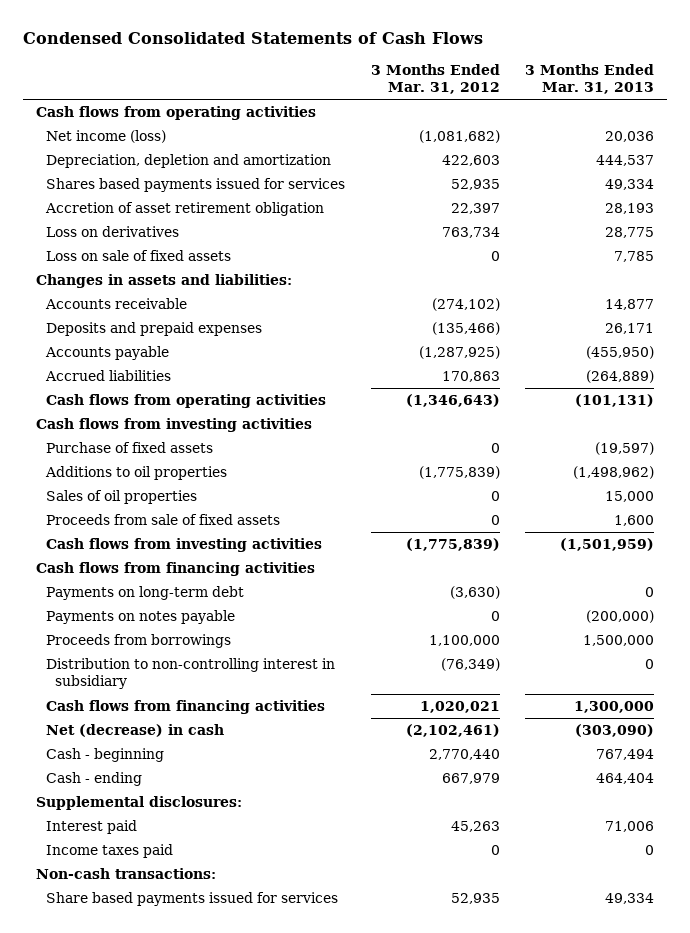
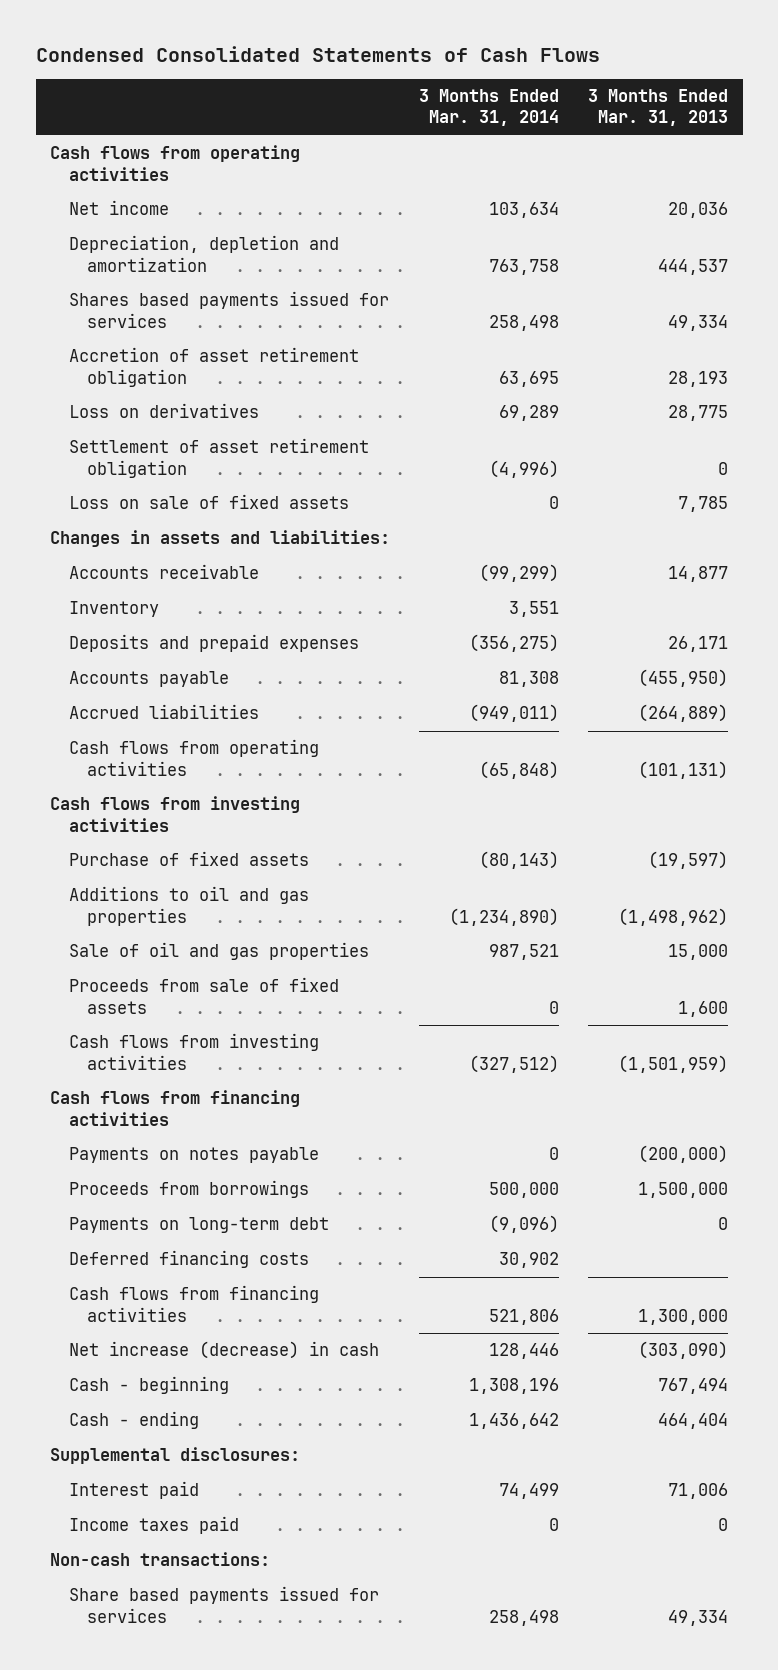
[370,63,500,95] 3 Months Ended Mar. 31, 2012 -> none
none -> [419,89,560,127] 3 Months Ended Mar. 31, 2014
[45,130,166,144] Net income (loss) -> [68,200,169,216] Net income
none -> [68,438,369,478] Settlement of asset retirement obligation
none -> [68,601,159,618] Inventory
[44,466,227,481] Additions to oil properties -> [68,886,309,926] Additions to oil and gas properties
[45,490,197,505] Sales of oil properties -> [68,942,369,961] Sale of oil and gas properties
[45,658,335,690] Distribution to non-controlling interest in subsidiary -> none
[45,586,244,601] Payments on long-term debt -> [68,1217,329,1234] Payments on long-term debt
none -> [68,1250,309,1269] Deferred financing costs
[45,724,224,738] Net (decrease) in cash -> [68,1341,379,1360] Net increase (decrease) in cash

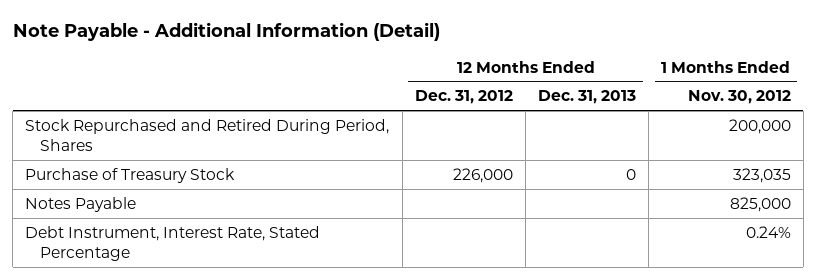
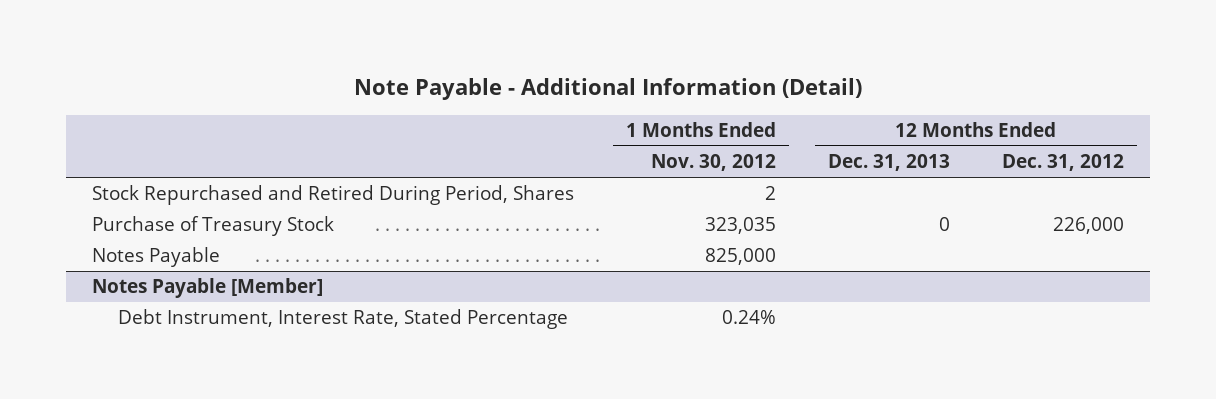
[728,118,791,134] 200,000 -> [764,186,776,201] 2
none -> [91,278,323,299] Notes Payable [Member]

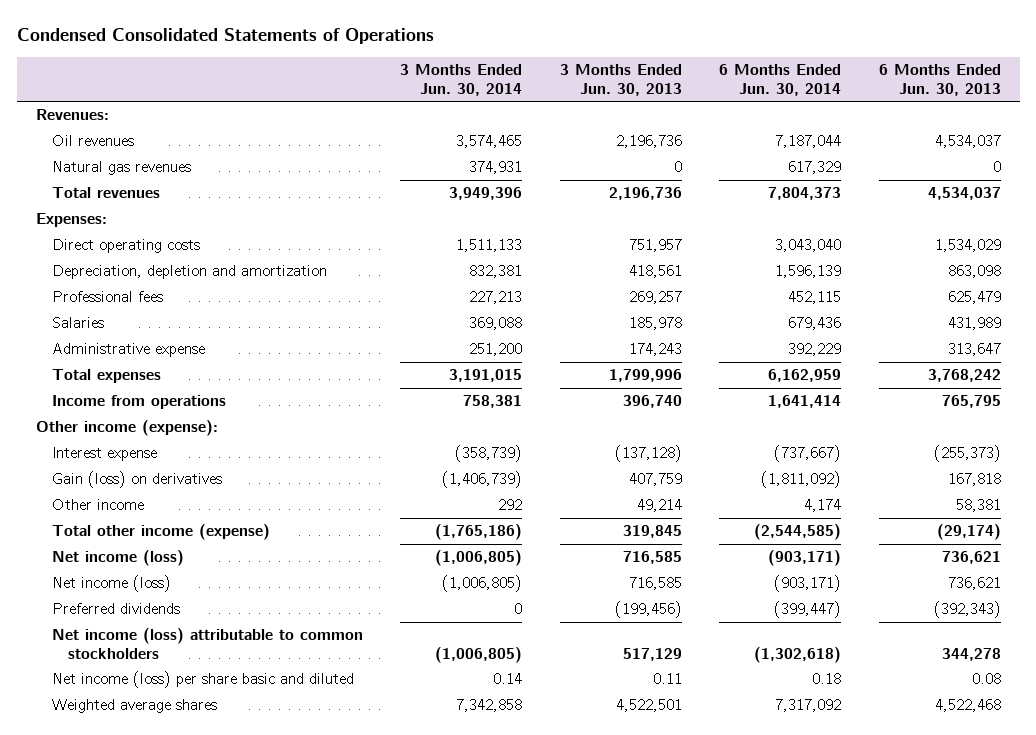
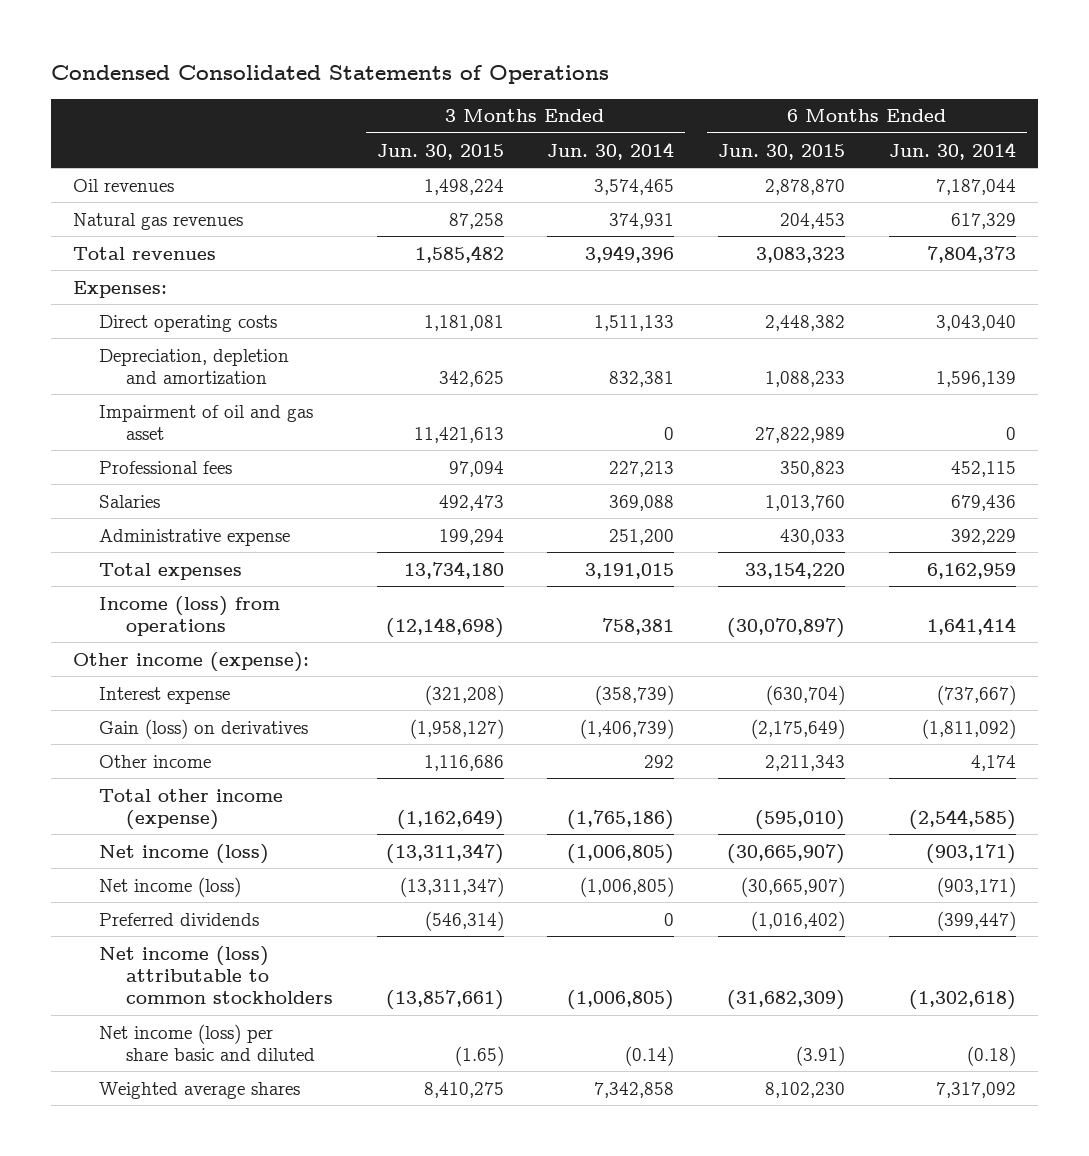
[559,63,682,96] 3 Months Ended Jun. 30, 2013 -> none
[878,63,1001,96] 6 Months Ended Jun. 30, 2013 -> none
none -> [376,143,504,160] Jun. 30, 2015
none -> [718,143,846,160] Jun. 30, 2015
[35,109,109,121] Revenues: -> none
none -> [99,404,314,440] Impairment of oil and gas asset
[51,395,226,410] Income from operations -> [99,595,281,636] Income (loss) from operations
[493,673,523,685] 0.14 -> [625,1045,675,1066] (0.14)
[812,673,842,685] 0.18 -> [967,1045,1017,1066] (0.18)

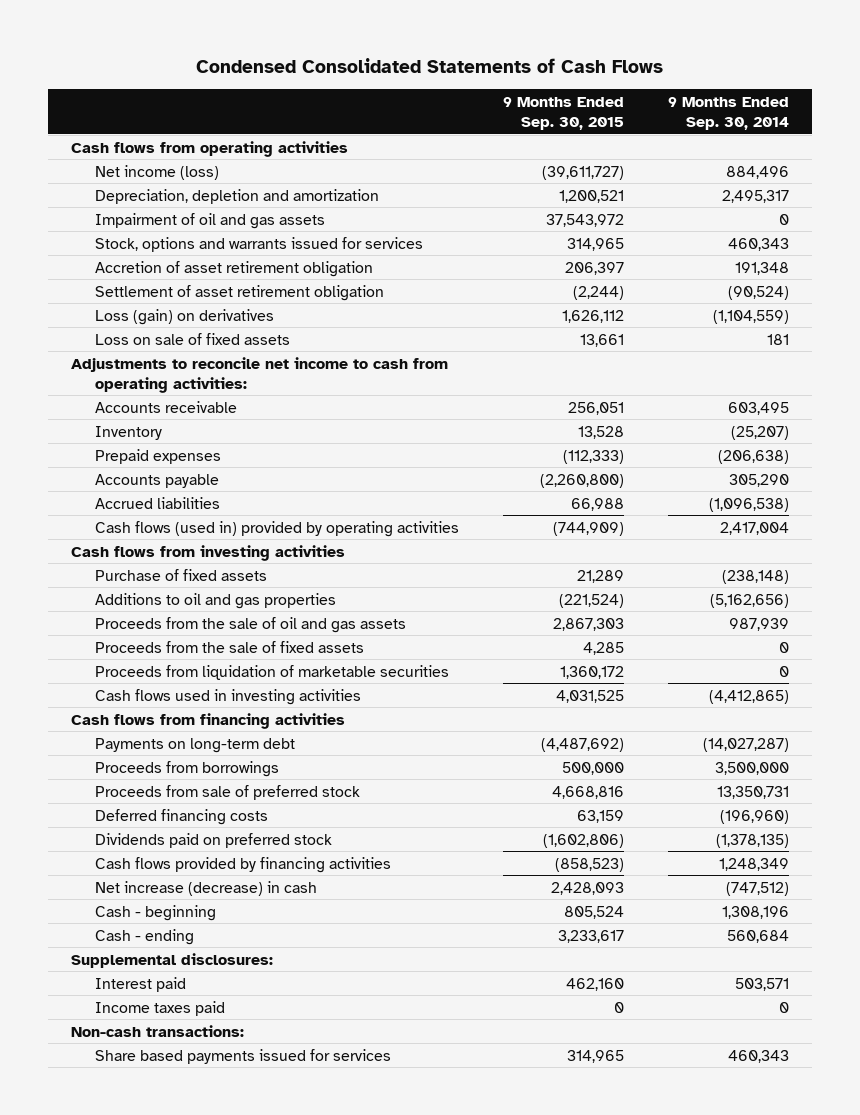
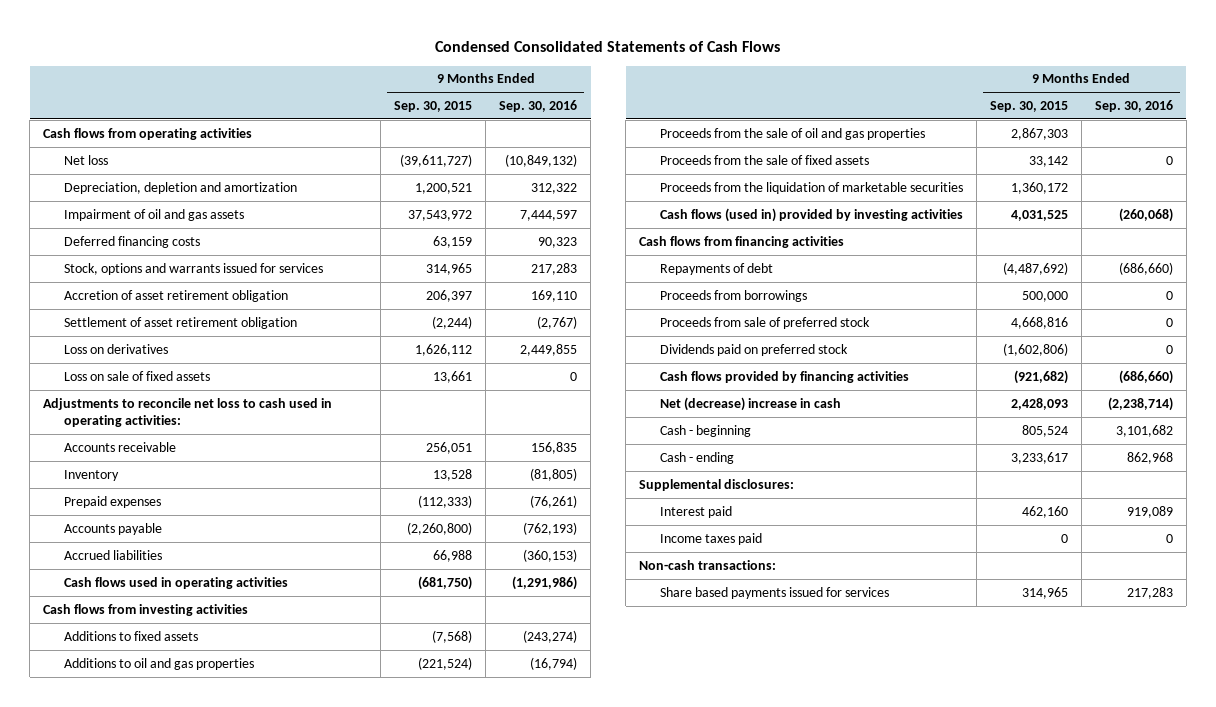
[668,96,790,131] 9 Months Ended Sep. 30, 2014 -> none
none -> [499,99,578,112] Sep. 30, 2016
[94,164,219,180] Net income (loss) -> [64,154,109,165] Net loss
[94,808,268,825] Deferred financing costs -> [64,235,201,248] Deferred financing costs
[94,308,274,325] Loss (gain) on derivatives -> [64,343,169,354] Loss on derivatives
[70,356,448,393] Adjustments to reconcile net income to cash from operating activities: -> [43,397,333,428] Adjustments to reconcile net loss to cash used in operating activities:
[94,520,459,537] Cash flows (used in) provided by operating activities -> [64,576,289,589] Cash flows used in operating activities
[552,521,624,536] (744,909) -> [418,575,473,590] (681,750)
[94,568,267,581] Purchase of fixed assets -> [64,630,199,641] Additions to fixed assets
[576,569,624,583] 21,289 -> [432,629,473,643] (7,568)
[94,616,406,633] Proceeds from the sale of oil and gas assets -> [660,127,926,140] Proceeds from the sale of oil and gas properties
[582,641,624,655] 4,285 -> [1028,155,1068,167] 33,142
[94,664,449,680] Proceeds from liquidation of marketable securities -> [660,181,964,194] Proceeds from the liquidation of marketable securities
[94,688,361,705] Cash flows used in investing activities -> [660,207,964,222] Cash flows (used in) provided by investing activities
[94,737,295,753] Payments on long-term debt -> [660,262,774,275] Repayments of debt
[554,857,624,872] (858,523) -> [1013,369,1068,384] (921,682)
[94,880,317,896] Net increase (decrease) in cash -> [660,396,842,411] Net (decrease) increase in cash

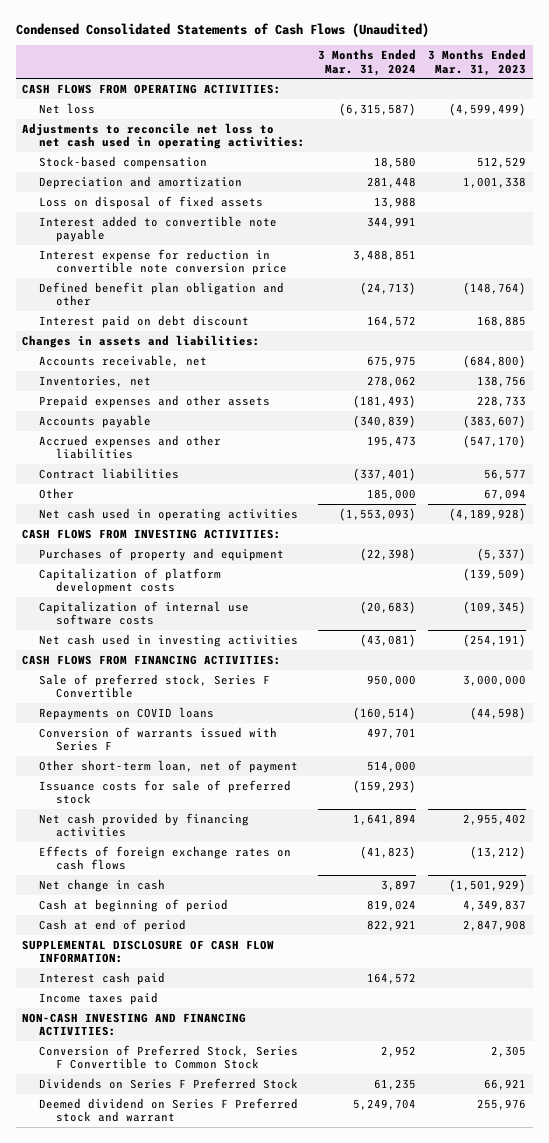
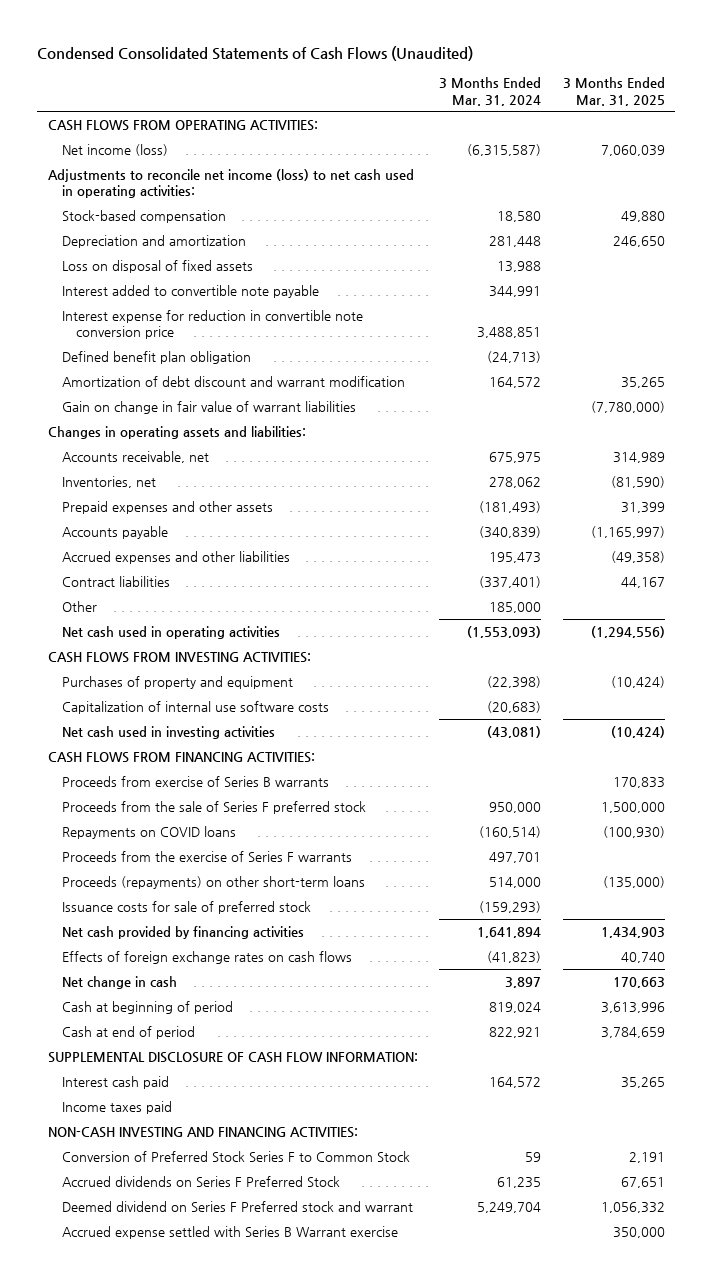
[428,49,527,76] 3 Months Ended Mar. 31, 2023 -> none
none -> [562,77,665,106] 3 Months Ended Mar. 31, 2025
[39,102,96,114] Net loss -> [61,143,168,156] Net income (loss)
[22,122,306,150] Adjustments to reconcile net loss to net cash used in operating activities: -> [48,168,415,199] Adjustments to reconcile net income (loss) to net cash used in operating activities:
[39,281,285,307] Defined benefit plan obligation and other -> [61,350,251,364] Defined benefit plan obligation
[39,314,250,328] Interest paid on debt discount -> [61,375,405,387] Amortization of debt discount and warrant modification
none -> [61,400,356,414] Gain on change in fair value of warrant liabilities
[22,334,261,348] Changes in assets and liabilities: -> [48,425,307,439] Changes in operating assets and liabilities:
[39,567,222,595] Capitalization of platform development costs -> none
none -> [61,775,329,787] Proceeds from exercise of Series B warrants
[39,673,271,699] Sale of preferred stock, Series F Convertible -> [61,800,366,814] Proceeds from the sale of Series F preferred stock
[39,726,278,752] Conversion of warrants issued with Series F -> [61,850,352,862] Proceeds from the exercise of Series F warrants
[39,759,299,773] Other short-term loan, net of payment -> [61,875,365,889] Proceeds (repayments) on other short-term loans
[39,1044,299,1070] Conversion of Preferred Stock, Series F Convertible to Common Stock -> [61,1150,410,1162] Conversion of Preferred Stock Series F to Common Stock
[380,1045,416,1057] 2,952 -> [525,1151,542,1162] 59
[39,1077,299,1089] Dividends on Series F Preferred Stock -> [61,1175,340,1187] Accrued dividends on Series F Preferred Stock
none -> [61,1225,398,1239] Accrued expense settled with Series B Warrant exercise

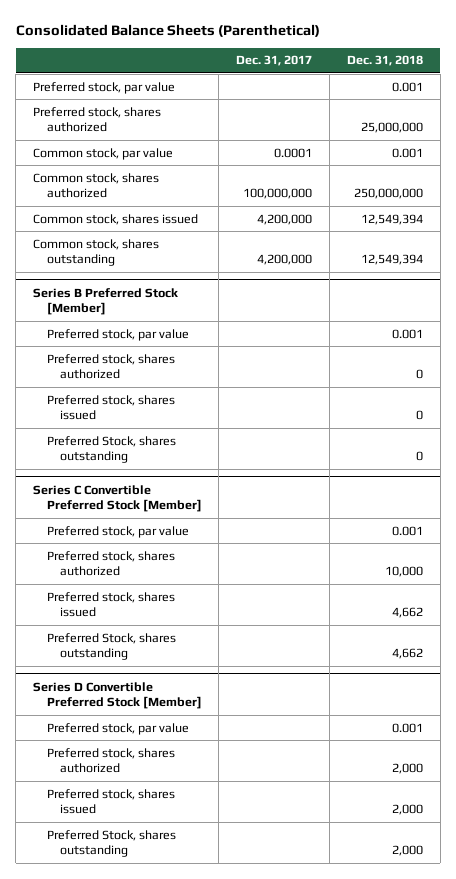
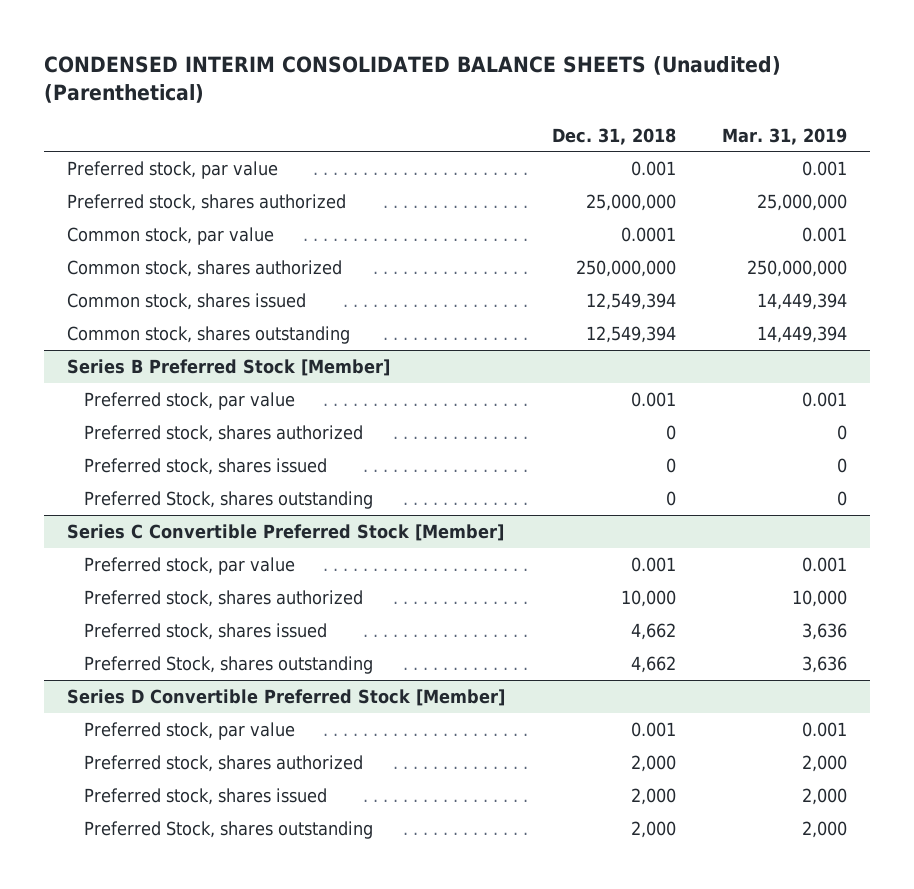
[15,24,320,38] Consolidated Balance Sheets (Parenthetical) -> [43,56,781,104] CONDENSED INTERIM CONSOLIDATED BALANCE SHEETS (Unaudited) (Parenthetical)
[236,55,313,67] Dec. 31, 2017 -> none
none -> [722,127,848,145] Mar. 31, 2019
[391,147,423,158] 0.001 -> [620,227,676,243] 0.0001

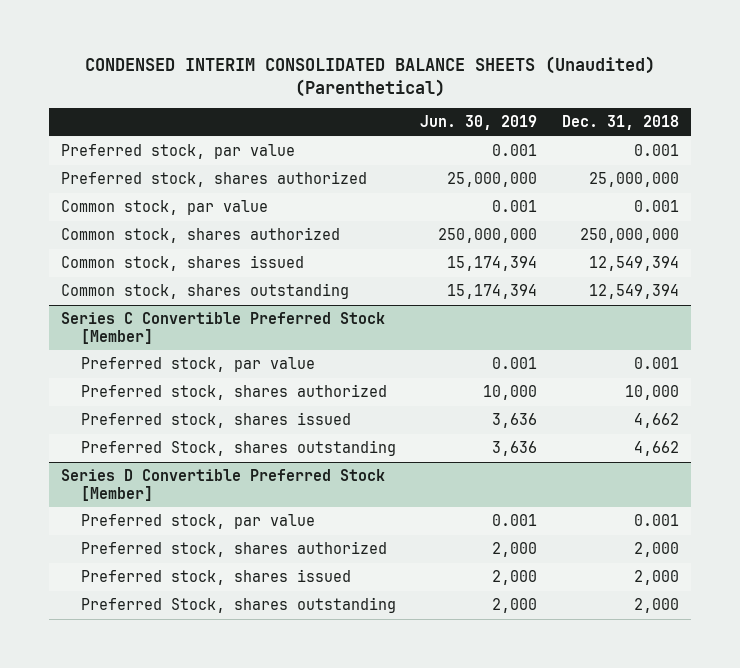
[722,127,848,145] Mar. 31, 2019 -> none
none -> [420,114,538,130] Jun. 30, 2019
[620,227,676,243] 0.0001 -> [633,200,679,213] 0.001
[67,359,391,377] Series B Preferred Stock [Member] -> none
[83,392,295,411] Preferred stock, par value -> none
[83,425,363,443] Preferred stock, shares authorized -> none
[83,458,327,476] Preferred stock, shares issued -> none
[83,491,373,510] Preferred Stock, shares outstanding -> none

